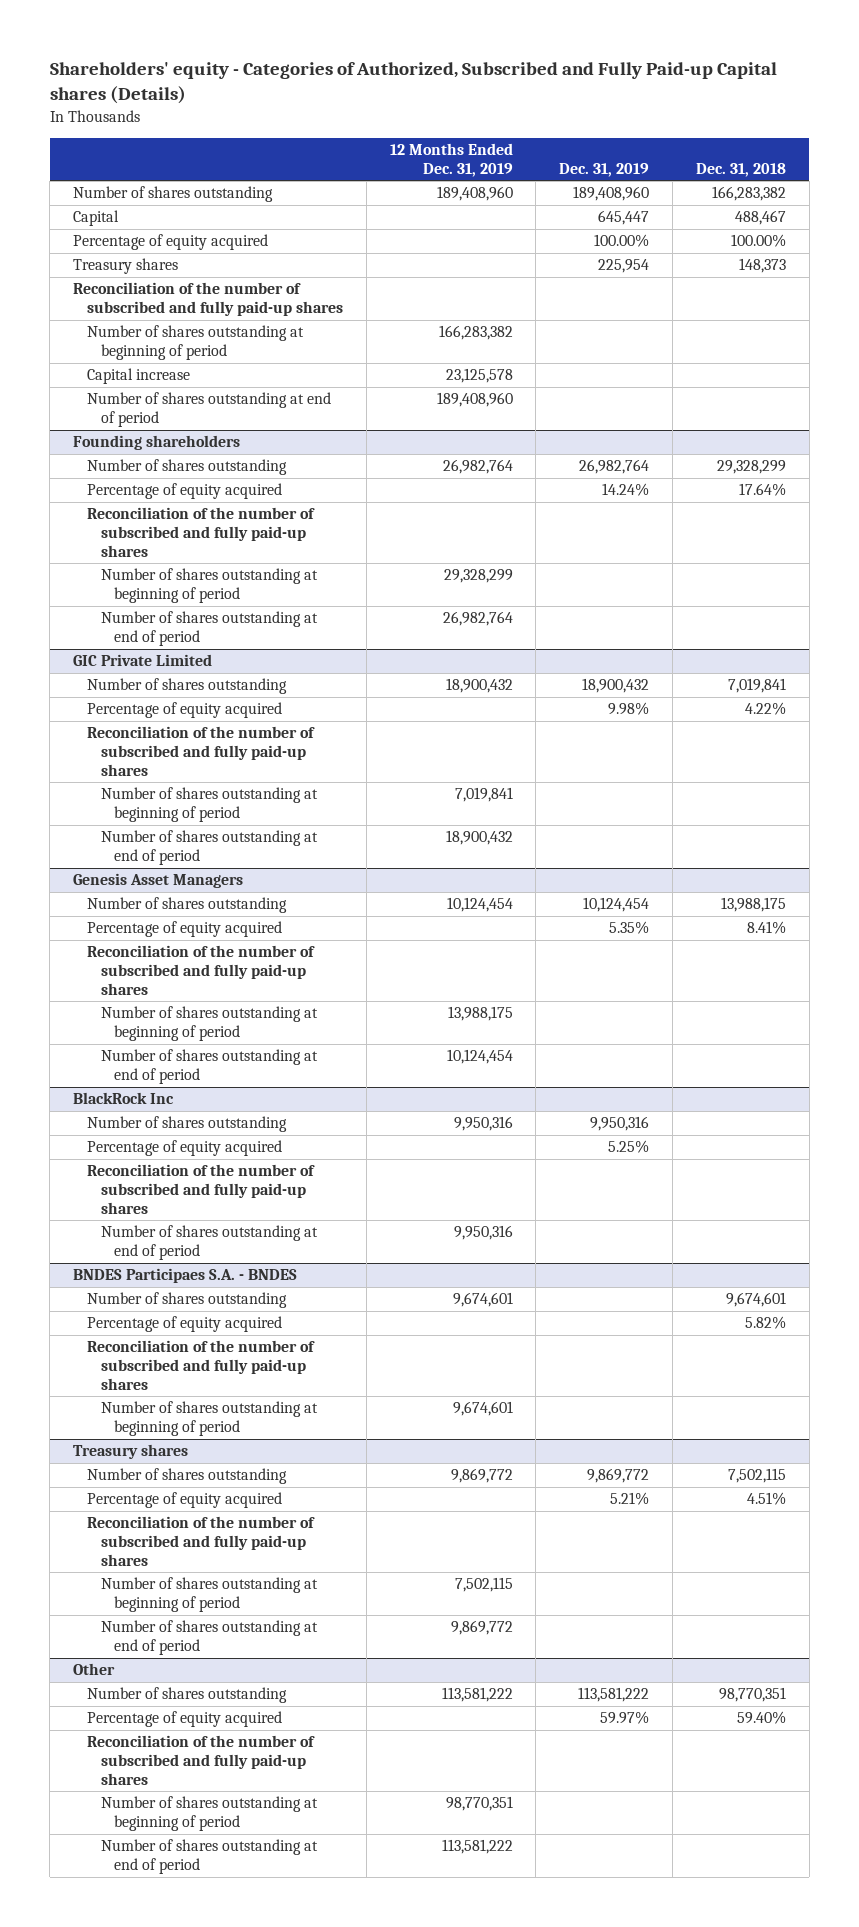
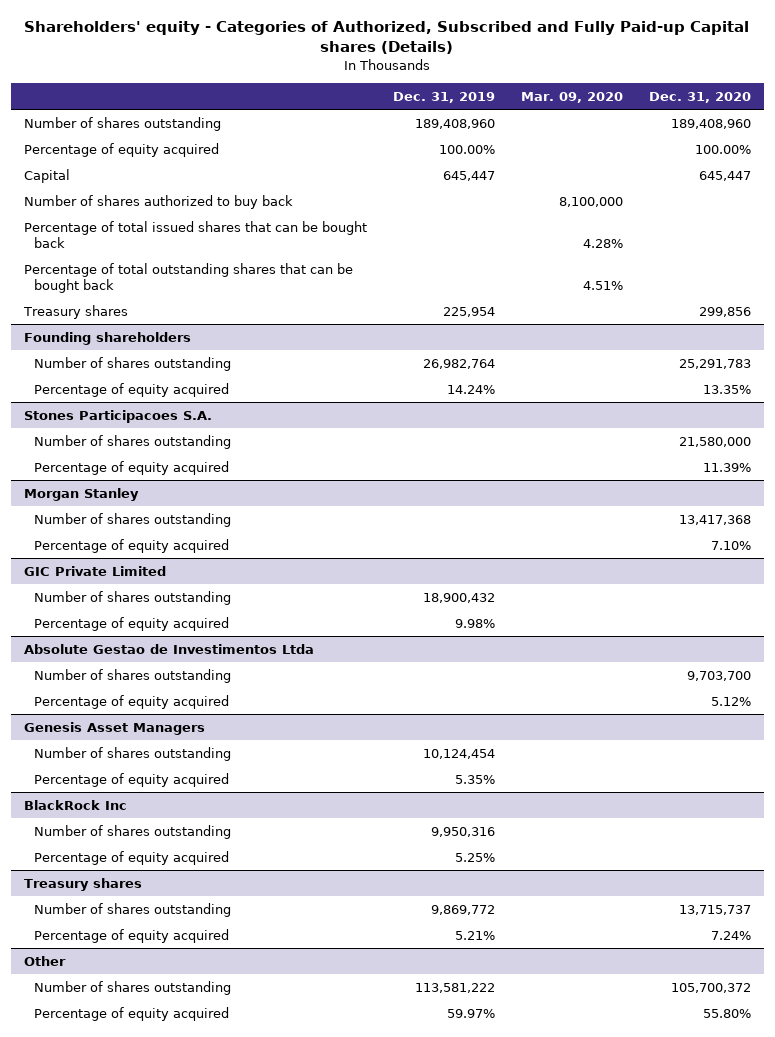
[389,143,513,177] 12 Months Ended Dec. 31, 2019 -> none
[696,162,787,177] Dec. 31, 2018 -> none
none -> [520,92,623,104] Mar. 09, 2020
none -> [648,92,751,104] Dec. 31, 2020
[73,210,120,227] Capital -> [24,168,71,183] Capital
none -> [24,194,294,209] Number of shares authorized to buy back
none -> [24,220,368,249] Percentage of total issued shares that can be bought back
none -> [24,262,354,294] Percentage of total outstanding shares that can be bought back
[73,282,343,317] Reconciliation of the number of subscribed and fully paid-up shares -> none
[86,325,304,361] Number of shares outstanding at beginning of period -> none
[86,368,190,385] Capital increase -> none
[86,392,331,428] Number of shares outstanding at end of period -> none
[86,507,315,558] Reconciliation of the number of subscribed and fully paid-up shares -> none
[100,568,318,604] Number of shares outstanding at beginning of period -> none
[100,611,318,647] Number of shares outstanding at end of period -> none
none -> [24,409,213,423] Stones Participacoes S.A.
none -> [34,434,232,449] Number of shares outstanding
none -> [34,460,230,475] Percentage of equity acquired
none -> [24,487,140,501] Morgan Stanley
none -> [34,512,232,527] Number of shares outstanding
none -> [34,538,230,553] Percentage of equity acquired
[86,726,315,777] Reconciliation of the number of subscribed and fully paid-up shares -> none
[100,787,318,823] Number of shares outstanding at beginning of period -> none
[100,830,318,866] Number of shares outstanding at end of period -> none
none -> [24,643,315,654] Absolute Gestao de Investimentos Ltda
none -> [34,668,232,683] Number of shares outstanding
none -> [34,694,230,709] Percentage of equity acquired
[86,945,315,996] Reconciliation of the number of subscribed and fully paid-up shares -> none
[100,1006,318,1042] Number of shares outstanding at beginning of period -> none
[100,1049,318,1085] Number of shares outstanding at end of period -> none
[86,1164,315,1215] Reconciliation of the number of subscribed and fully paid-up shares -> none
[100,1225,318,1261] Number of shares outstanding at end of period -> none
[73,1268,298,1284] BNDES Participaes S.A. - BNDES -> none
[86,1292,287,1309] Number of shares outstanding -> none
[86,1316,282,1333] Percentage of equity acquired -> none
[86,1340,315,1391] Reconciliation of the number of subscribed and fully paid-up shares -> none
[100,1401,318,1437] Number of shares outstanding at beginning of period -> none
[86,1516,315,1567] Reconciliation of the number of subscribed and fully paid-up shares -> none
[100,1577,318,1613] Number of shares outstanding at beginning of period -> none
[100,1620,318,1656] Number of shares outstanding at end of period -> none
[86,1735,315,1786] Reconciliation of the number of subscribed and fully paid-up shares -> none
[100,1796,318,1832] Number of shares outstanding at beginning of period -> none
[100,1839,318,1875] Number of shares outstanding at end of period -> none

